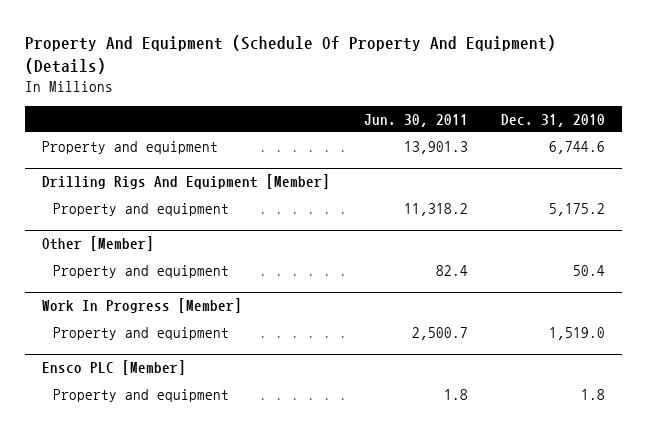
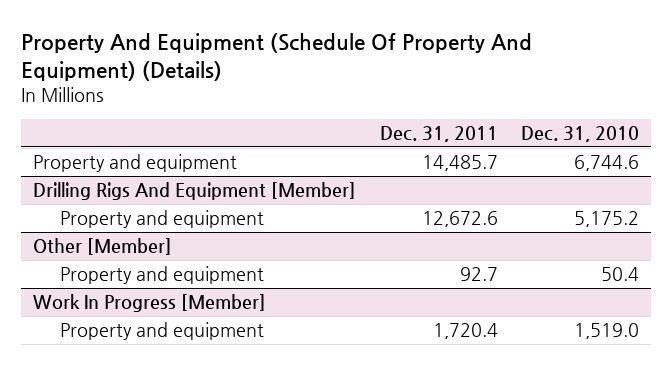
[363,113,468,127] Jun. 30, 2011 -> none
none -> [379,126,498,143] Dec. 31, 2011
[41,360,186,376] Ensco PLC [Member] -> none
[52,388,229,402] Property and equipment -> none

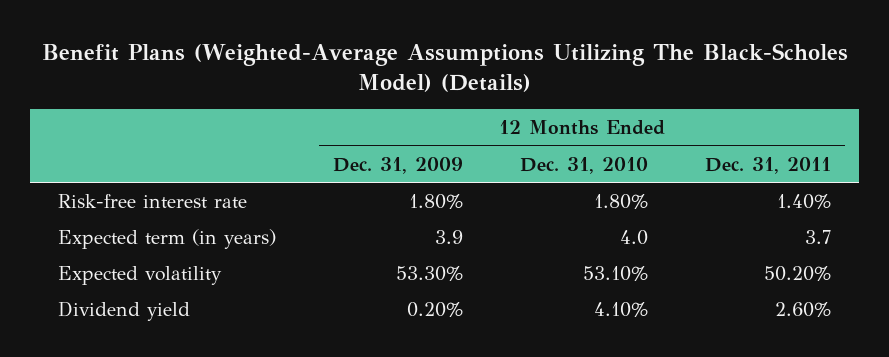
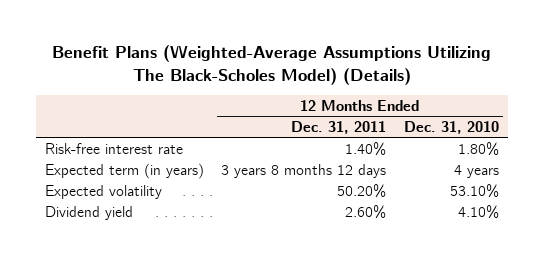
[333,156,464,174] Dec. 31, 2009 -> none
[619,229,648,245] 4.0 -> [453,164,499,178] 4 years
[804,229,831,244] 3.7 -> [221,163,387,178] 3 years 8 months 12 days

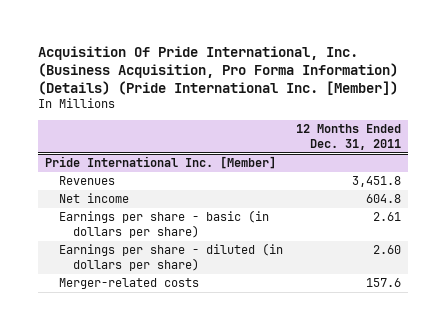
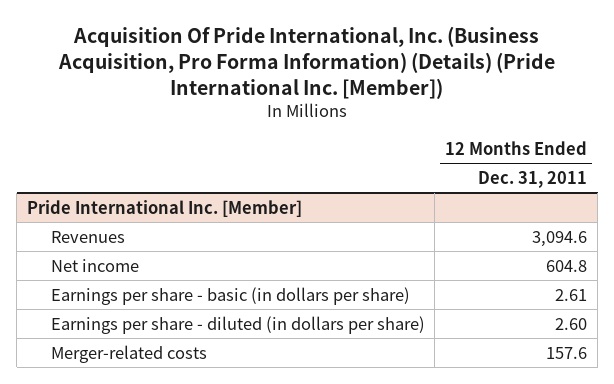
[352,176,402,188] 3,451.8 -> [532,230,588,247] 3,094.6

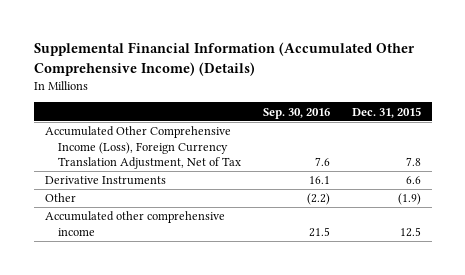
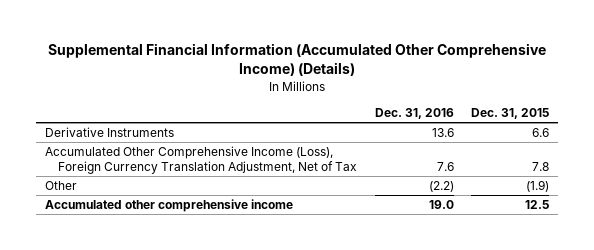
[262,107,330,119] Sep. 30, 2016 -> none
none -> [374,108,454,120] Dec. 31, 2016
[44,126,241,169] Accumulated Other Comprehensive Income (Loss), Foreign Currency Translation Adjustment, Net of Tax -> [44,146,358,174] Accumulated Other Comprehensive Income (Loss), Foreign Currency Translation Adjustment, Net of Tax

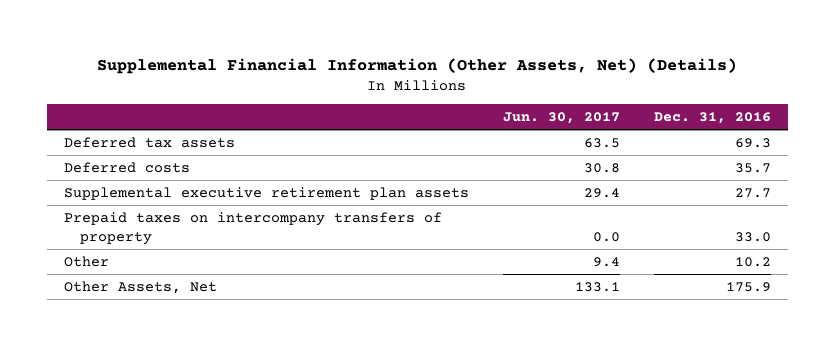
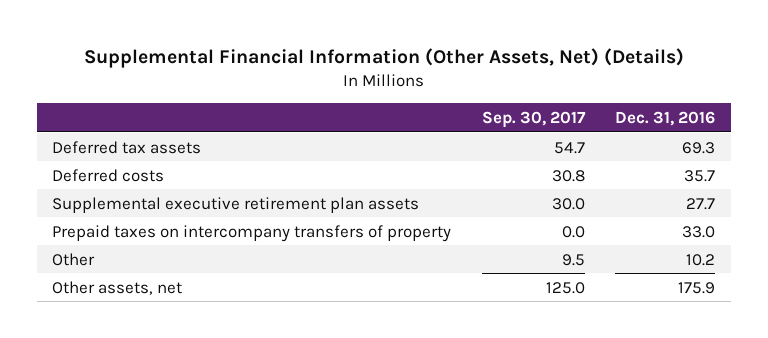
[502,112,620,125] Jun. 30, 2017 -> none
none -> [481,110,586,128] Sep. 30, 2017
[63,280,217,294] Other Assets, Net -> [52,280,183,295] Other assets, net

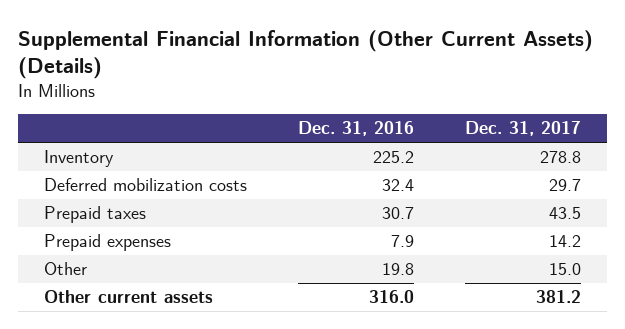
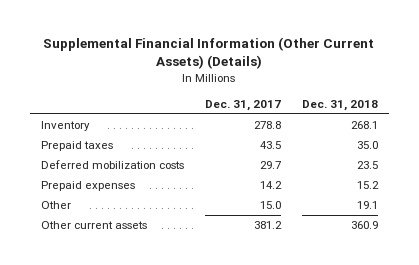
[298,121,415,137] Dec. 31, 2016 -> none
none -> [302,99,379,111] Dec. 31, 2018
[43,177,247,191] Deferred mobilization costs -> [40,160,184,170] Deferred mobilization costs

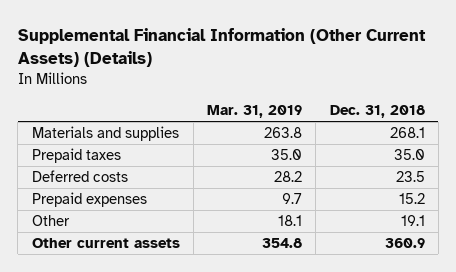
[204,99,281,111] Dec. 31, 2017 -> none
none -> [207,105,303,119] Mar. 31, 2019
[40,121,90,132] Inventory -> [31,126,179,142] Materials and supplies
[40,160,184,170] Deferred mobilization costs -> [31,170,128,183] Deferred costs

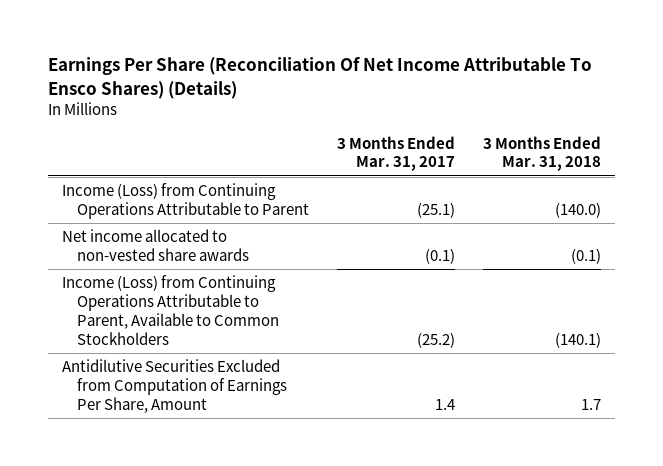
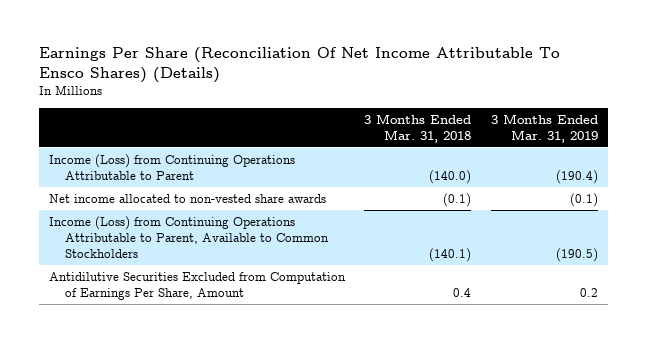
[336,135,455,172] 3 Months Ended Mar. 31, 2017 -> none
none -> [490,113,598,143] 3 Months Ended Mar. 31, 2019
[580,398,601,410] 1.7 -> [453,287,472,297] 0.4

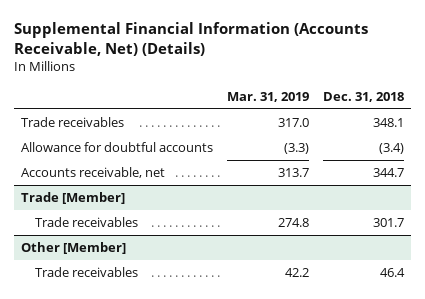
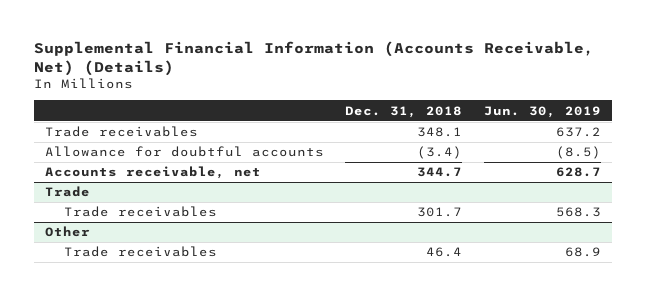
[227,92,310,103] Mar. 31, 2019 -> none
none -> [483,105,601,118] Jun. 30, 2019
[21,191,126,204] Trade [Member] -> [44,186,90,198] Trade
[21,241,127,254] Other [Member] -> [44,226,90,238] Other

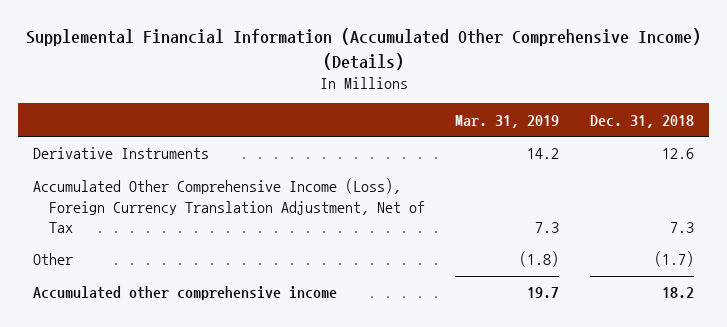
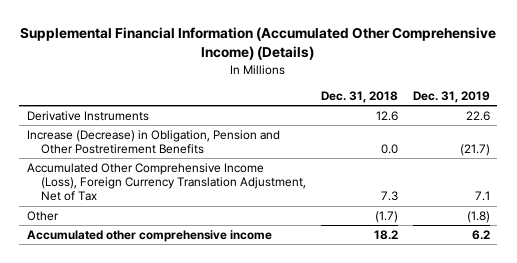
[455,114,560,128] Mar. 31, 2019 -> none
none -> [412,91,490,104] Dec. 31, 2019
none -> [26,129,280,155] Increase (Decrease) in Obligation, Pension and Other Postretirement Benefits

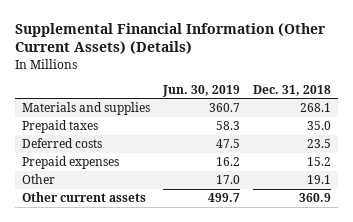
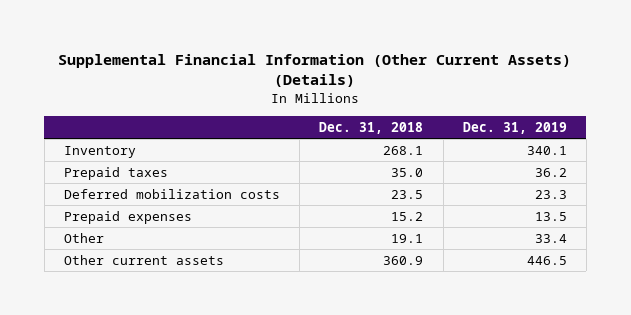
[161,84,240,97] Jun. 30, 2019 -> none
none -> [462,122,567,135] Dec. 31, 2019
[21,102,150,116] Materials and supplies -> [63,145,136,158] Inventory
[21,138,102,149] Deferred costs -> [63,188,280,199] Deferred mobilization costs

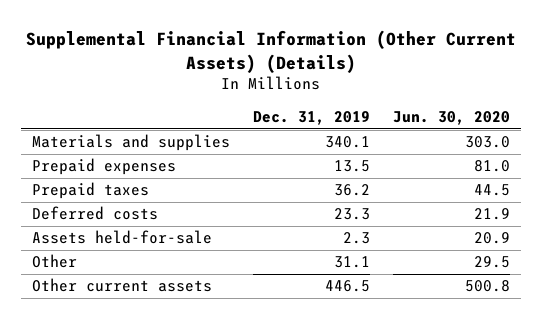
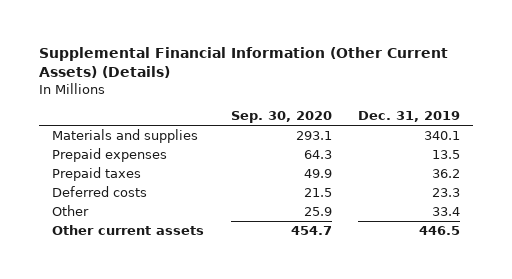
[392,111,510,126] Jun. 30, 2020 -> none
none -> [230,111,332,124] Sep. 30, 2020
[32,230,213,245] Assets held-for-sale -> none
[333,256,370,269] 31.1 -> [432,206,461,216] 33.4

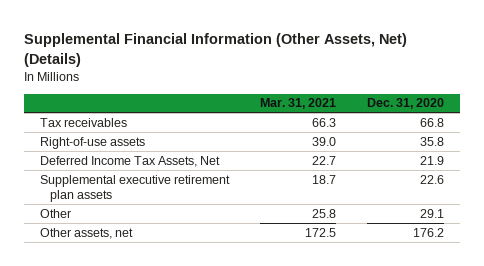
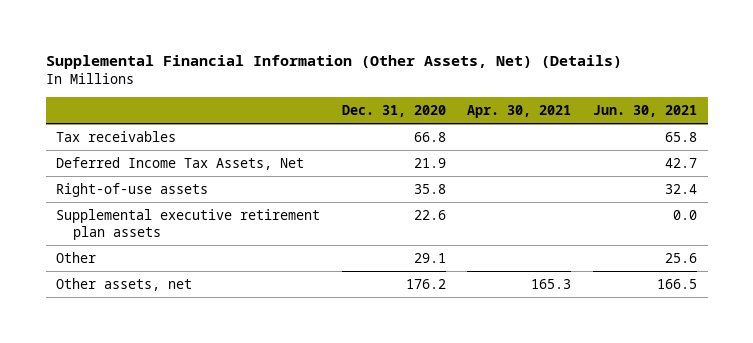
[260,98,337,110] Mar. 31, 2021 -> none
none -> [467,105,572,119] Apr. 30, 2021
none -> [592,105,697,118] Jun. 30, 2021
[39,136,145,149] Right-of-use assets -> [56,182,209,197] Right-of-use assets

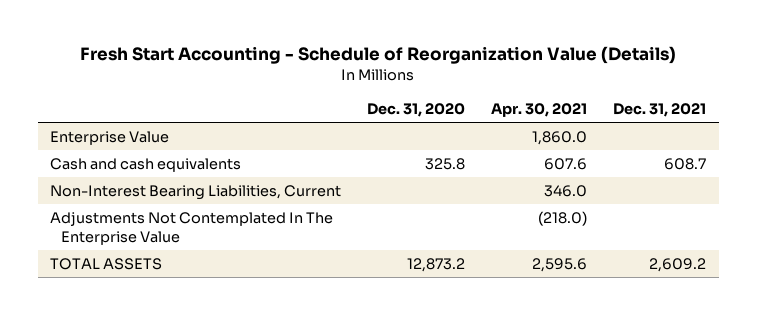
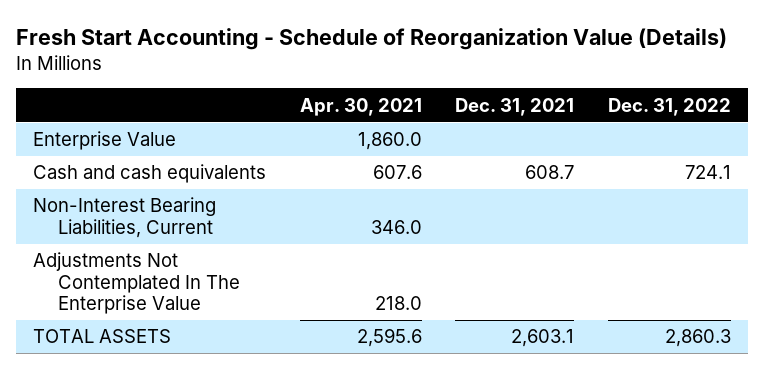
[367,102,466,117] Dec. 31, 2020 -> none
none -> [608,97,732,116] Dec. 31, 2022
[538,211,588,227] (218.0) -> [374,296,422,311] 218.0
[649,258,707,273] 2,609.2 -> [511,329,575,348] 2,603.1

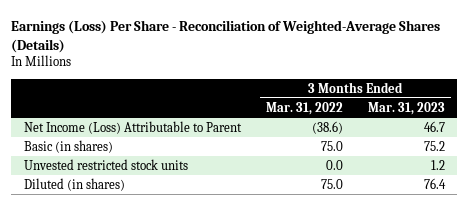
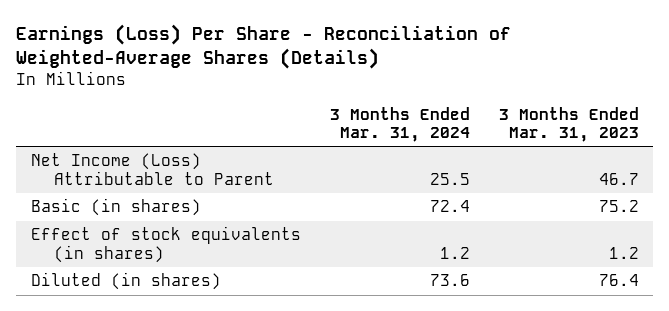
[265,101,343,115] Mar. 31, 2022 -> none
none -> [329,106,470,143] 3 Months Ended Mar. 31, 2024
[23,158,188,170] Unvested restricted stock units -> none
none -> [30,226,301,263] Effect of stock equivalents (in shares)

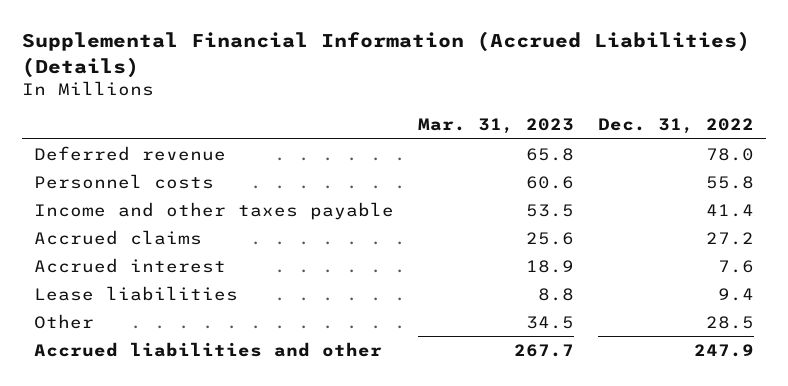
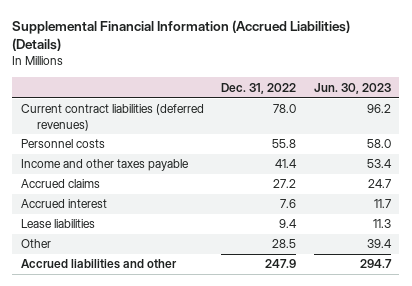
[418,118,575,135] Mar. 31, 2023 -> none
none -> [313,82,391,94] Jun. 30, 2023
[34,145,227,161] Deferred revenue -> [20,104,204,131] Current contract liabilities (deferred revenues)

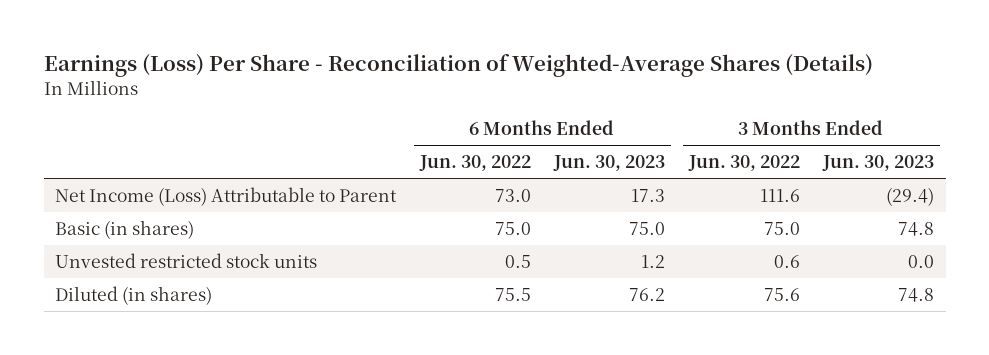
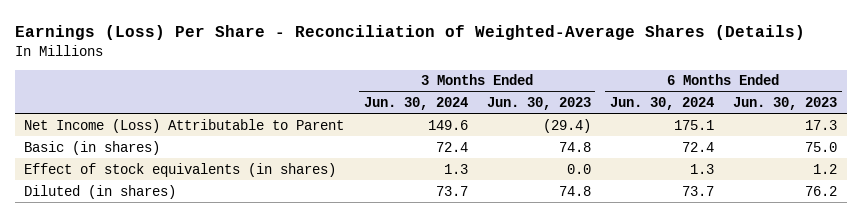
[418,155,531,172] Jun. 30, 2022 -> none
[687,155,800,172] Jun. 30, 2022 -> none
none -> [363,97,468,111] Jun. 30, 2024
none -> [609,97,714,111] Jun. 30, 2024
[55,252,318,268] Unvested restricted stock units -> none
none -> [24,162,337,177] Effect of stock equivalents (in shares)

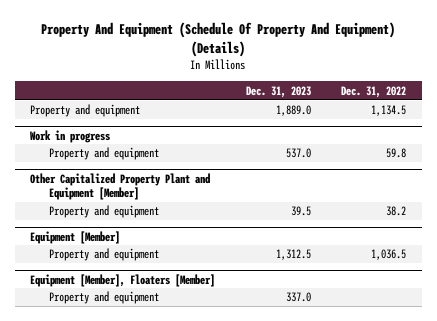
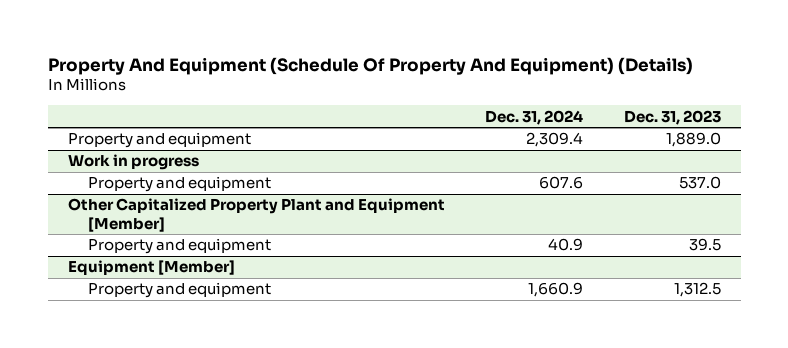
[341,85,407,98] Dec. 31, 2022 -> none
none -> [485,109,584,125] Dec. 31, 2024
[30,273,216,287] Equipment [Member], Floaters [Member] -> none
[49,291,160,305] Property and equipment -> none

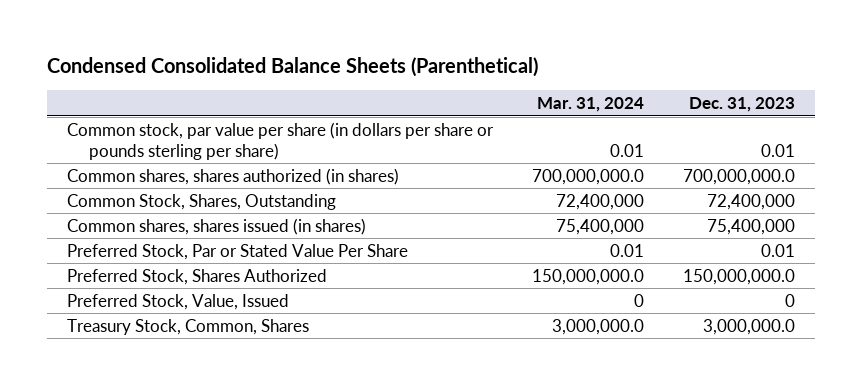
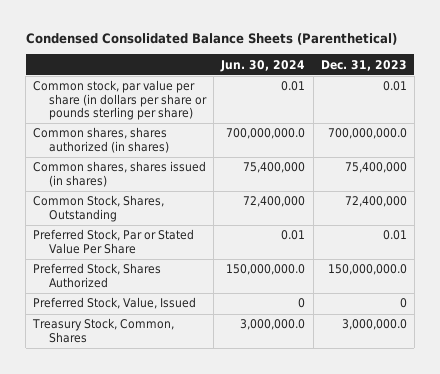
[536,97,644,113] Mar. 31, 2024 -> none
none -> [220,59,306,72] Jun. 30, 2024
[66,193,336,210] Common Stock, Shares, Outstanding -> [33,195,165,222] Common Stock, Shares, Outstanding

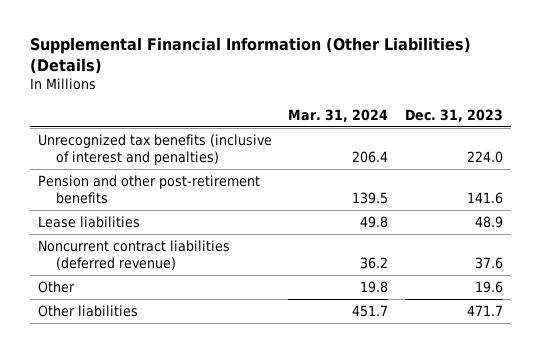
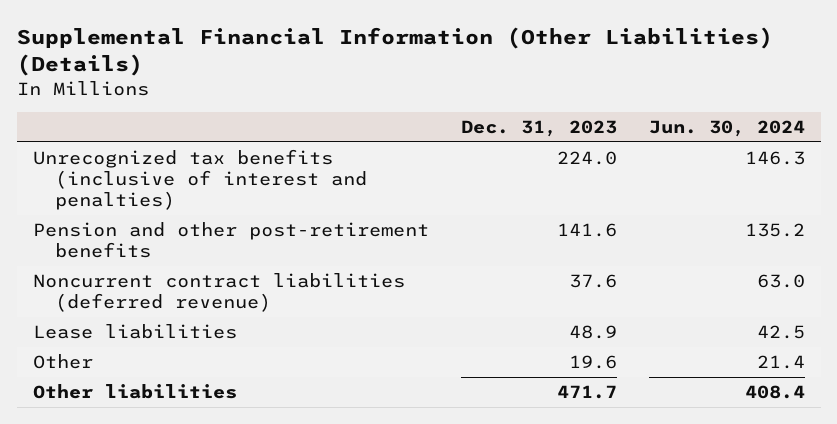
[288,108,389,122] Mar. 31, 2024 -> none
none -> [648,120,805,138] Jun. 30, 2024
[37,215,140,228] Lease liabilities -> [32,323,237,339] Lease liabilities

